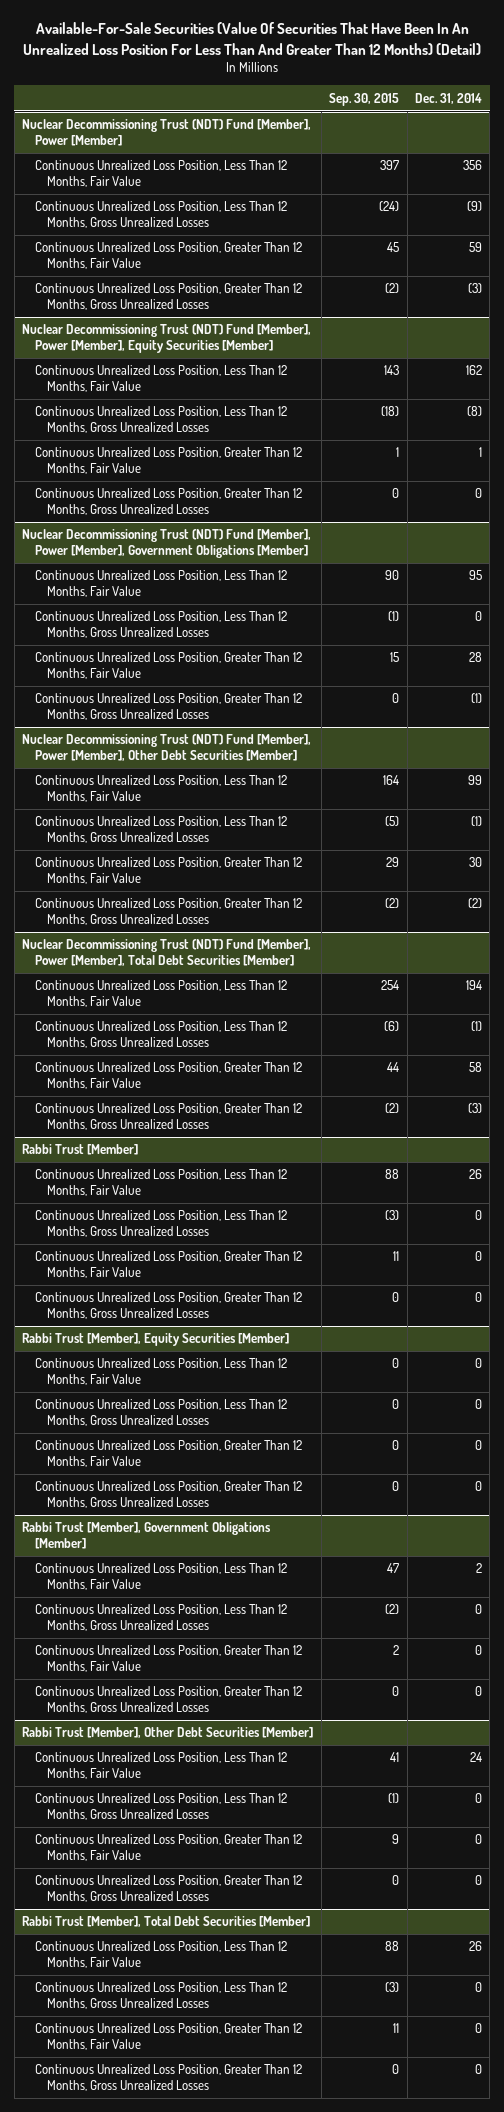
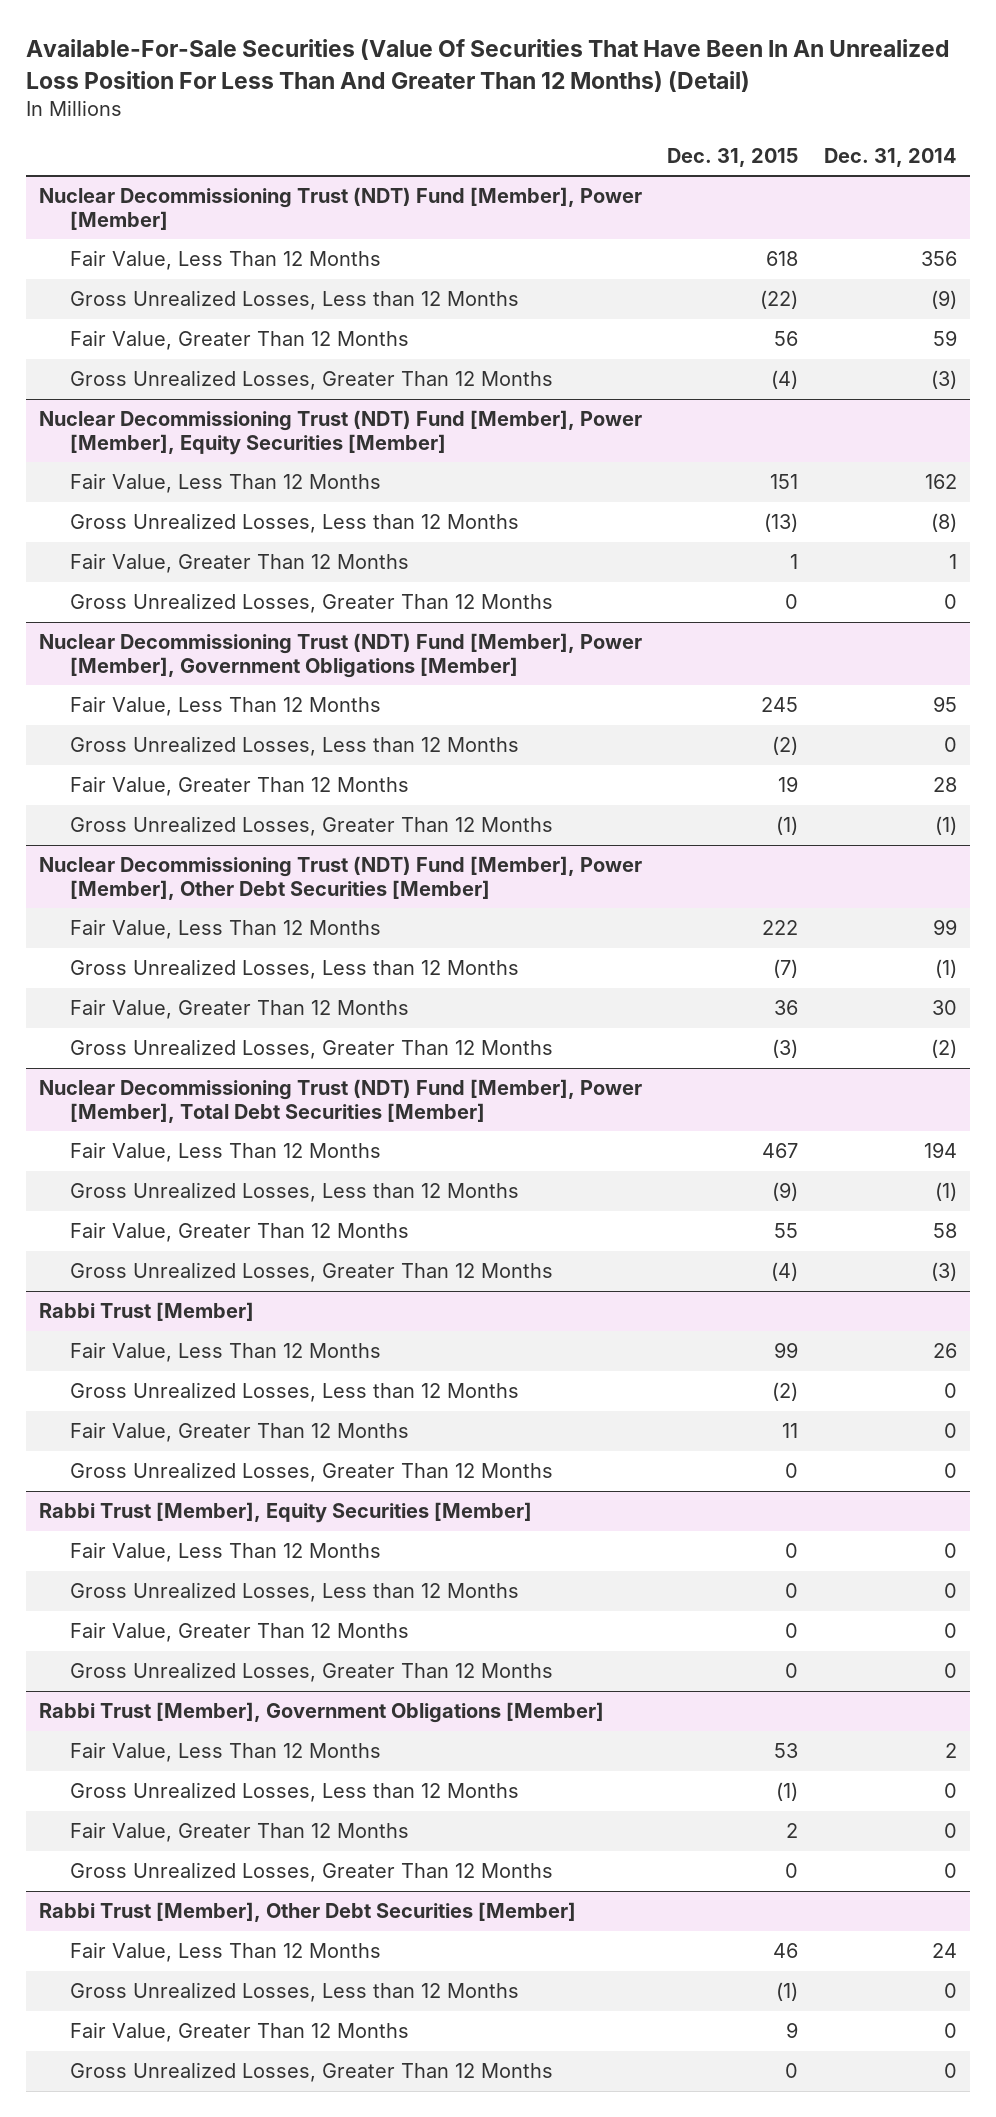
[329,92,400,106] Sep. 30, 2015 -> none
none -> [667,148,799,168] Dec. 31, 2015
[34,160,287,187] Continuous Unrealized Loss Position, Less Than 12 Months, Fair Value -> [69,250,381,271] Fair Value, Less Than 12 Months
[34,201,287,228] Continuous Unrealized Loss Position, Less Than 12 Months, Gross Unrealized Losses -> [69,290,519,311] Gross Unrealized Losses, Less than 12 Months
[34,242,302,269] Continuous Unrealized Loss Position, Greater Than 12 Months, Fair Value -> [69,330,409,351] Fair Value, Greater Than 12 Months
[34,283,302,310] Continuous Unrealized Loss Position, Greater Than 12 Months, Gross Unrealized Losses -> [69,370,553,391] Gross Unrealized Losses, Greater Than 12 Months
[34,365,287,392] Continuous Unrealized Loss Position, Less Than 12 Months, Fair Value -> [69,473,381,494] Fair Value, Less Than 12 Months
[34,406,287,433] Continuous Unrealized Loss Position, Less Than 12 Months, Gross Unrealized Losses -> [69,513,519,534] Gross Unrealized Losses, Less than 12 Months
[34,447,302,474] Continuous Unrealized Loss Position, Greater Than 12 Months, Fair Value -> [69,553,409,574] Fair Value, Greater Than 12 Months
[34,488,302,515] Continuous Unrealized Loss Position, Greater Than 12 Months, Gross Unrealized Losses -> [69,593,553,614] Gross Unrealized Losses, Greater Than 12 Months
[34,570,287,597] Continuous Unrealized Loss Position, Less Than 12 Months, Fair Value -> [69,696,381,717] Fair Value, Less Than 12 Months
[34,611,287,638] Continuous Unrealized Loss Position, Less Than 12 Months, Gross Unrealized Losses -> [69,736,519,757] Gross Unrealized Losses, Less than 12 Months
[34,652,302,679] Continuous Unrealized Loss Position, Greater Than 12 Months, Fair Value -> [69,776,409,797] Fair Value, Greater Than 12 Months
[34,693,302,720] Continuous Unrealized Loss Position, Greater Than 12 Months, Gross Unrealized Losses -> [69,816,553,837] Gross Unrealized Losses, Greater Than 12 Months
[34,775,287,802] Continuous Unrealized Loss Position, Less Than 12 Months, Fair Value -> [69,919,381,940] Fair Value, Less Than 12 Months
[34,816,287,843] Continuous Unrealized Loss Position, Less Than 12 Months, Gross Unrealized Losses -> [69,959,519,980] Gross Unrealized Losses, Less than 12 Months
[34,857,302,884] Continuous Unrealized Loss Position, Greater Than 12 Months, Fair Value -> [69,999,409,1020] Fair Value, Greater Than 12 Months
[34,898,302,925] Continuous Unrealized Loss Position, Greater Than 12 Months, Gross Unrealized Losses -> [69,1039,553,1060] Gross Unrealized Losses, Greater Than 12 Months
[34,980,287,1007] Continuous Unrealized Loss Position, Less Than 12 Months, Fair Value -> [69,1142,381,1163] Fair Value, Less Than 12 Months
[34,1021,287,1048] Continuous Unrealized Loss Position, Less Than 12 Months, Gross Unrealized Losses -> [69,1182,519,1203] Gross Unrealized Losses, Less than 12 Months
[34,1062,302,1089] Continuous Unrealized Loss Position, Greater Than 12 Months, Fair Value -> [69,1222,409,1243] Fair Value, Greater Than 12 Months
[34,1103,302,1130] Continuous Unrealized Loss Position, Greater Than 12 Months, Gross Unrealized Losses -> [69,1262,553,1283] Gross Unrealized Losses, Greater Than 12 Months
[34,1169,287,1196] Continuous Unrealized Loss Position, Less Than 12 Months, Fair Value -> [69,1342,381,1363] Fair Value, Less Than 12 Months
[34,1210,287,1237] Continuous Unrealized Loss Position, Less Than 12 Months, Gross Unrealized Losses -> [69,1382,519,1403] Gross Unrealized Losses, Less than 12 Months
[34,1251,302,1278] Continuous Unrealized Loss Position, Greater Than 12 Months, Fair Value -> [69,1422,409,1443] Fair Value, Greater Than 12 Months
[34,1292,302,1319] Continuous Unrealized Loss Position, Greater Than 12 Months, Gross Unrealized Losses -> [69,1462,553,1483] Gross Unrealized Losses, Greater Than 12 Months
[34,1358,287,1385] Continuous Unrealized Loss Position, Less Than 12 Months, Fair Value -> [69,1542,381,1563] Fair Value, Less Than 12 Months
[34,1399,287,1426] Continuous Unrealized Loss Position, Less Than 12 Months, Gross Unrealized Losses -> [69,1582,519,1603] Gross Unrealized Losses, Less than 12 Months
[34,1440,302,1467] Continuous Unrealized Loss Position, Greater Than 12 Months, Fair Value -> [69,1622,409,1643] Fair Value, Greater Than 12 Months
[34,1481,302,1508] Continuous Unrealized Loss Position, Greater Than 12 Months, Gross Unrealized Losses -> [69,1662,553,1683] Gross Unrealized Losses, Greater Than 12 Months
[34,1563,287,1590] Continuous Unrealized Loss Position, Less Than 12 Months, Fair Value -> [69,1742,381,1763] Fair Value, Less Than 12 Months
[34,1604,287,1631] Continuous Unrealized Loss Position, Less Than 12 Months, Gross Unrealized Losses -> [69,1782,519,1803] Gross Unrealized Losses, Less than 12 Months
[34,1645,302,1672] Continuous Unrealized Loss Position, Greater Than 12 Months, Fair Value -> [69,1822,409,1843] Fair Value, Greater Than 12 Months
[34,1686,302,1713] Continuous Unrealized Loss Position, Greater Than 12 Months, Gross Unrealized Losses -> [69,1862,553,1883] Gross Unrealized Losses, Greater Than 12 Months
[22,1916,311,1928] Rabbi Trust [Member], Total Debt Securities [Member] -> none
[34,1941,287,1968] Continuous Unrealized Loss Position, Less Than 12 Months, Fair Value -> none
[34,1982,287,2009] Continuous Unrealized Loss Position, Less Than 12 Months, Gross Unrealized Losses -> none
[34,2023,302,2050] Continuous Unrealized Loss Position, Greater Than 12 Months, Fair Value -> none
[34,2064,302,2091] Continuous Unrealized Loss Position, Greater Than 12 Months, Gross Unrealized Losses -> none
[34,1752,287,1779] Continuous Unrealized Loss Position, Less Than 12 Months, Fair Value -> [69,1942,381,1963] Fair Value, Less Than 12 Months
[34,1793,287,1820] Continuous Unrealized Loss Position, Less Than 12 Months, Gross Unrealized Losses -> [69,1982,519,2003] Gross Unrealized Losses, Less than 12 Months
[34,1834,302,1861] Continuous Unrealized Loss Position, Greater Than 12 Months, Fair Value -> [69,2022,409,2043] Fair Value, Greater Than 12 Months
[34,1875,302,1902] Continuous Unrealized Loss Position, Greater Than 12 Months, Gross Unrealized Losses -> [69,2062,553,2083] Gross Unrealized Losses, Greater Than 12 Months

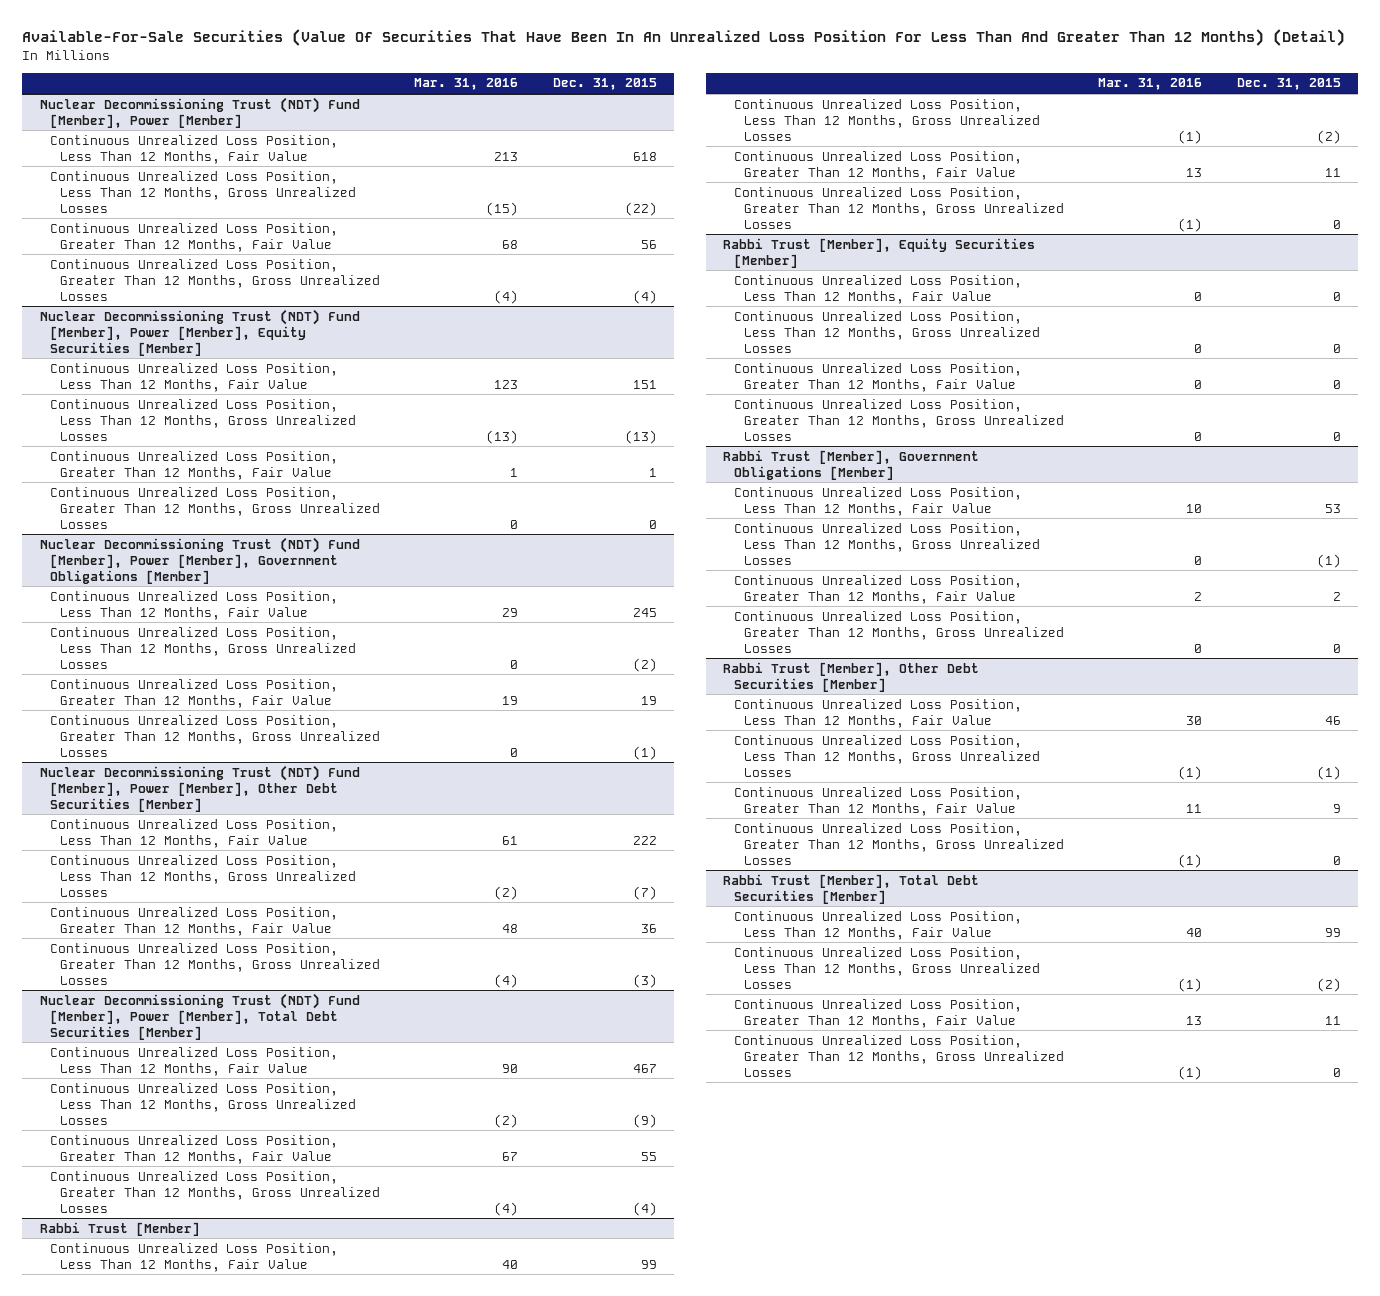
[823,148,957,168] Dec. 31, 2014 -> none
none -> [414,78,519,91] Mar. 31, 2016
[69,250,381,271] Fair Value, Less Than 12 Months -> [49,134,338,164] Continuous Unrealized Loss Position, Less Than 12 Months, Fair Value
[69,290,519,311] Gross Unrealized Losses, Less than 12 Months -> [49,170,357,213] Continuous Unrealized Loss Position, Less Than 12 Months, Gross Unrealized Losses
[69,330,409,351] Fair Value, Greater Than 12 Months -> [49,222,338,252] Continuous Unrealized Loss Position, Greater Than 12 Months, Fair Value
[69,370,553,391] Gross Unrealized Losses, Greater Than 12 Months -> [49,258,381,301] Continuous Unrealized Loss Position, Greater Than 12 Months, Gross Unrealized Losses
[69,473,381,494] Fair Value, Less Than 12 Months -> [49,362,338,392] Continuous Unrealized Loss Position, Less Than 12 Months, Fair Value
[69,513,519,534] Gross Unrealized Losses, Less than 12 Months -> [49,398,357,441] Continuous Unrealized Loss Position, Less Than 12 Months, Gross Unrealized Losses
[69,553,409,574] Fair Value, Greater Than 12 Months -> [49,450,338,480] Continuous Unrealized Loss Position, Greater Than 12 Months, Fair Value
[69,593,553,614] Gross Unrealized Losses, Greater Than 12 Months -> [49,486,381,529] Continuous Unrealized Loss Position, Greater Than 12 Months, Gross Unrealized Losses
[69,696,381,717] Fair Value, Less Than 12 Months -> [49,590,338,620] Continuous Unrealized Loss Position, Less Than 12 Months, Fair Value
[69,736,519,757] Gross Unrealized Losses, Less than 12 Months -> [49,626,357,669] Continuous Unrealized Loss Position, Less Than 12 Months, Gross Unrealized Losses
[69,776,409,797] Fair Value, Greater Than 12 Months -> [49,678,338,708] Continuous Unrealized Loss Position, Greater Than 12 Months, Fair Value
[69,816,553,837] Gross Unrealized Losses, Greater Than 12 Months -> [49,714,381,757] Continuous Unrealized Loss Position, Greater Than 12 Months, Gross Unrealized Losses
[69,919,381,940] Fair Value, Less Than 12 Months -> [49,818,338,848] Continuous Unrealized Loss Position, Less Than 12 Months, Fair Value
[69,959,519,980] Gross Unrealized Losses, Less than 12 Months -> [49,854,357,897] Continuous Unrealized Loss Position, Less Than 12 Months, Gross Unrealized Losses
[69,999,409,1020] Fair Value, Greater Than 12 Months -> [49,906,338,936] Continuous Unrealized Loss Position, Greater Than 12 Months, Fair Value
[69,1039,553,1060] Gross Unrealized Losses, Greater Than 12 Months -> [49,942,381,985] Continuous Unrealized Loss Position, Greater Than 12 Months, Gross Unrealized Losses
[69,1142,381,1163] Fair Value, Less Than 12 Months -> [49,1046,338,1076] Continuous Unrealized Loss Position, Less Than 12 Months, Fair Value
[69,1182,519,1203] Gross Unrealized Losses, Less than 12 Months -> [49,1082,357,1125] Continuous Unrealized Loss Position, Less Than 12 Months, Gross Unrealized Losses
[69,1222,409,1243] Fair Value, Greater Than 12 Months -> [49,1134,338,1164] Continuous Unrealized Loss Position, Greater Than 12 Months, Fair Value
[69,1262,553,1283] Gross Unrealized Losses, Greater Than 12 Months -> [49,1170,381,1213] Continuous Unrealized Loss Position, Greater Than 12 Months, Gross Unrealized Losses
[69,1342,381,1363] Fair Value, Less Than 12 Months -> [49,1242,338,1272] Continuous Unrealized Loss Position, Less Than 12 Months, Fair Value
[69,1382,519,1403] Gross Unrealized Losses, Less than 12 Months -> [733,98,1040,141] Continuous Unrealized Loss Position, Less Than 12 Months, Gross Unrealized Losses
[69,1422,409,1443] Fair Value, Greater Than 12 Months -> [733,150,1022,180] Continuous Unrealized Loss Position, Greater Than 12 Months, Fair Value
[69,1462,553,1483] Gross Unrealized Losses, Greater Than 12 Months -> [733,186,1064,229] Continuous Unrealized Loss Position, Greater Than 12 Months, Gross Unrealized Losses
[69,1542,381,1563] Fair Value, Less Than 12 Months -> [733,274,1022,304] Continuous Unrealized Loss Position, Less Than 12 Months, Fair Value
[69,1582,519,1603] Gross Unrealized Losses, Less than 12 Months -> [733,310,1040,353] Continuous Unrealized Loss Position, Less Than 12 Months, Gross Unrealized Losses
[69,1622,409,1643] Fair Value, Greater Than 12 Months -> [733,362,1022,392] Continuous Unrealized Loss Position, Greater Than 12 Months, Fair Value
[69,1662,553,1683] Gross Unrealized Losses, Greater Than 12 Months -> [733,398,1064,441] Continuous Unrealized Loss Position, Greater Than 12 Months, Gross Unrealized Losses
[69,1742,381,1763] Fair Value, Less Than 12 Months -> [733,486,1022,516] Continuous Unrealized Loss Position, Less Than 12 Months, Fair Value
[69,1782,519,1803] Gross Unrealized Losses, Less than 12 Months -> [733,522,1040,565] Continuous Unrealized Loss Position, Less Than 12 Months, Gross Unrealized Losses
[69,1822,409,1843] Fair Value, Greater Than 12 Months -> [733,574,1022,604] Continuous Unrealized Loss Position, Greater Than 12 Months, Fair Value
[69,1862,553,1883] Gross Unrealized Losses, Greater Than 12 Months -> [733,610,1064,653] Continuous Unrealized Loss Position, Greater Than 12 Months, Gross Unrealized Losses
[69,1942,381,1963] Fair Value, Less Than 12 Months -> [733,698,1022,728] Continuous Unrealized Loss Position, Less Than 12 Months, Fair Value
[69,1982,519,2003] Gross Unrealized Losses, Less than 12 Months -> [733,734,1040,777] Continuous Unrealized Loss Position, Less Than 12 Months, Gross Unrealized Losses
[69,2022,409,2043] Fair Value, Greater Than 12 Months -> [733,786,1022,816] Continuous Unrealized Loss Position, Greater Than 12 Months, Fair Value
[69,2062,553,2083] Gross Unrealized Losses, Greater Than 12 Months -> [733,822,1064,865] Continuous Unrealized Loss Position, Greater Than 12 Months, Gross Unrealized Losses
none -> [723,873,980,904] Rabbi Trust [Member], Total Debt Securities [Member]
none -> [733,910,1022,940] Continuous Unrealized Loss Position, Less Than 12 Months, Fair Value
none -> [733,946,1040,989] Continuous Unrealized Loss Position, Less Than 12 Months, Gross Unrealized Losses
none -> [733,998,1022,1028] Continuous Unrealized Loss Position, Greater Than 12 Months, Fair Value
none -> [733,1034,1064,1077] Continuous Unrealized Loss Position, Greater Than 12 Months, Gross Unrealized Losses

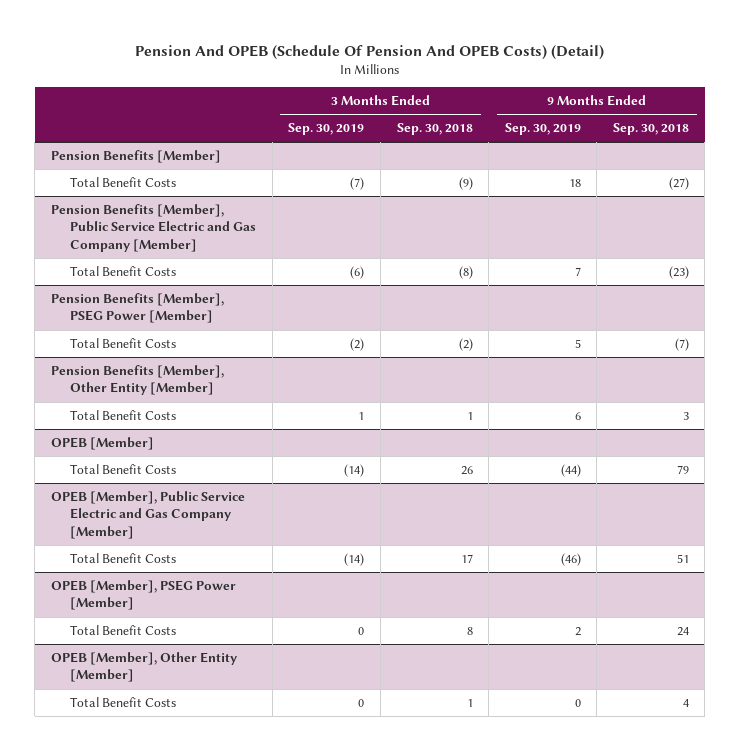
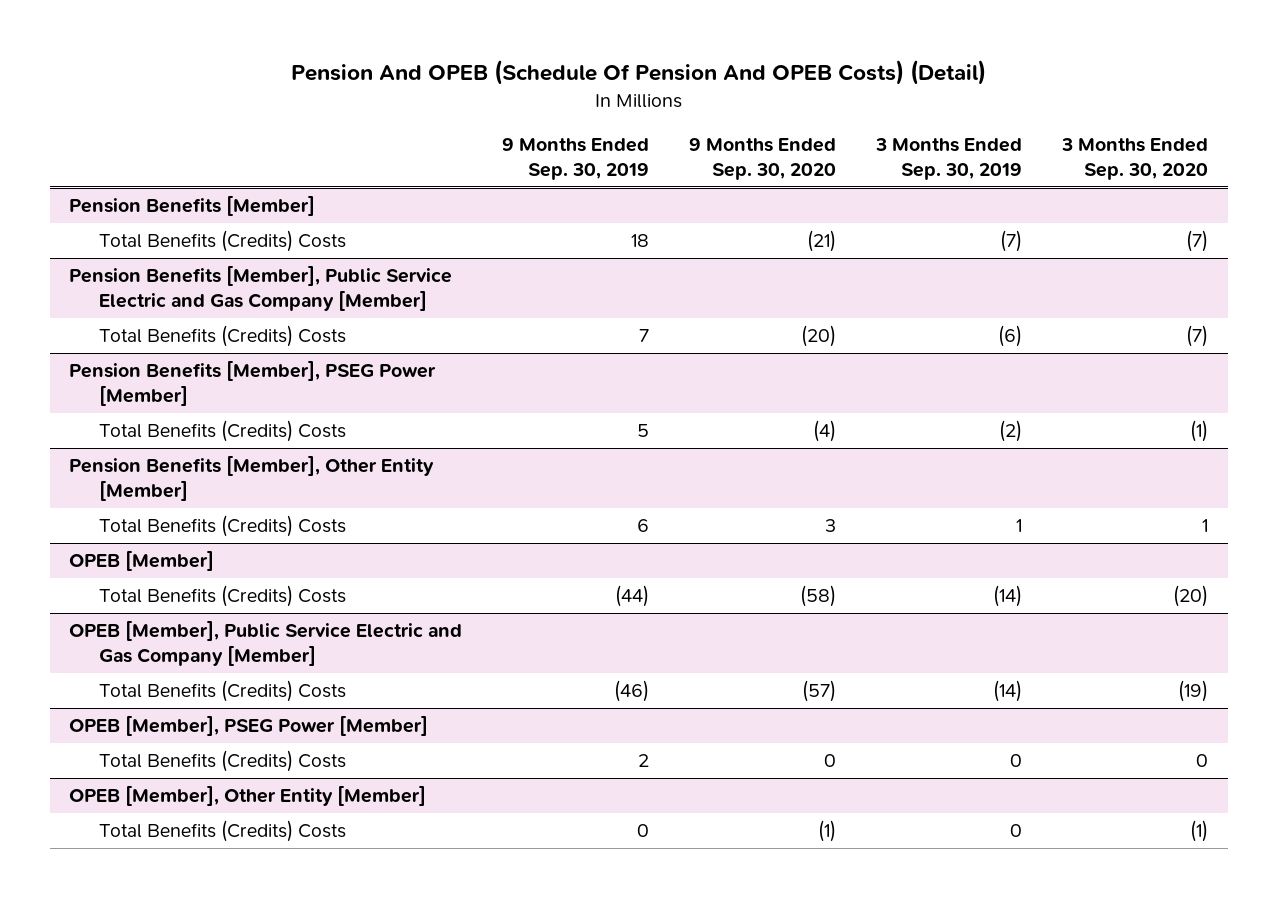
[396,123,473,136] Sep. 30, 2018 -> none
[612,123,689,136] Sep. 30, 2018 -> none
none -> [689,137,837,180] 9 Months Ended Sep. 30, 2020
none -> [1060,137,1208,180] 3 Months Ended Sep. 30, 2020
[70,176,177,187] Total Benefit Costs -> [99,230,347,253] Total Benefits (Credits) Costs
[70,265,177,276] Total Benefit Costs -> [99,325,347,348] Total Benefits (Credits) Costs
[70,337,177,348] Total Benefit Costs -> [99,420,347,443] Total Benefits (Credits) Costs
[70,409,177,420] Total Benefit Costs -> [99,515,347,538] Total Benefits (Credits) Costs
[70,463,177,474] Total Benefit Costs -> [99,585,347,608] Total Benefits (Credits) Costs
[70,552,177,563] Total Benefit Costs -> [99,680,347,703] Total Benefits (Credits) Costs
[70,624,177,635] Total Benefit Costs -> [99,750,347,773] Total Benefits (Credits) Costs
[70,696,177,707] Total Benefit Costs -> [99,820,347,843] Total Benefits (Credits) Costs

